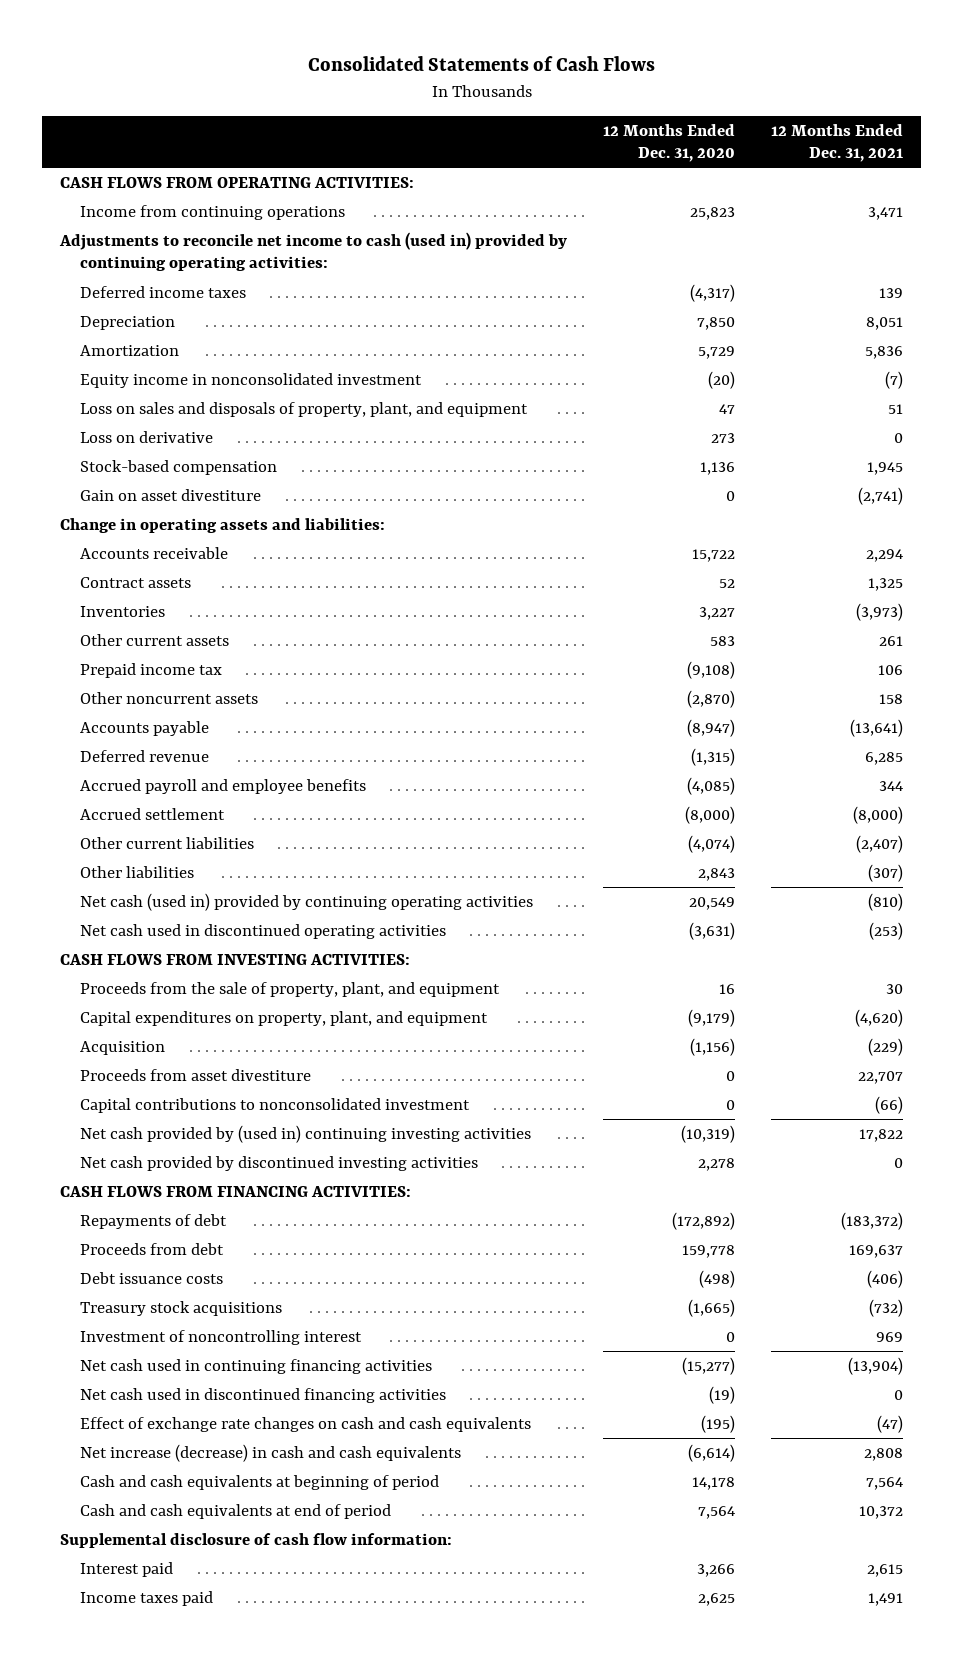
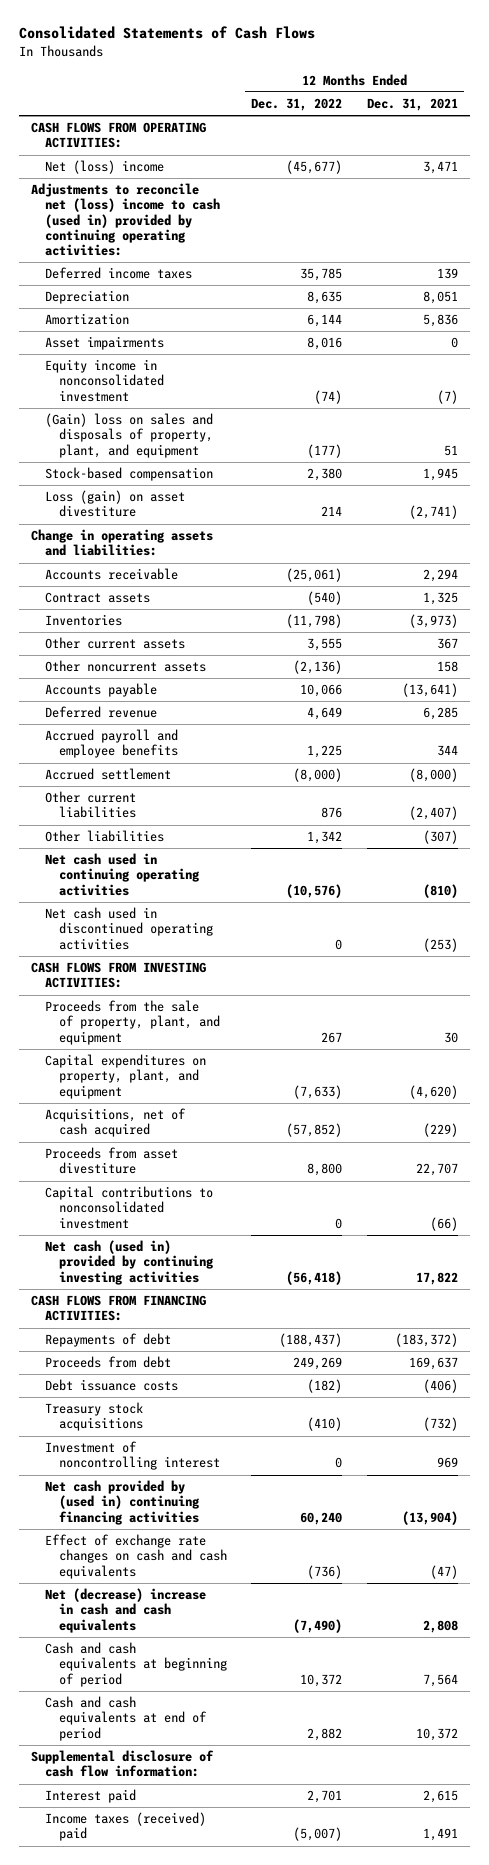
[603,123,736,163] 12 Months Ended Dec. 31, 2020 -> none
none -> [251,97,343,111] Dec. 31, 2022
[80,204,346,220] Income from continuing operations -> [44,160,164,175] Net (loss) income
[58,231,567,272] Adjustments to reconcile net income to cash (used in) provided by continuing operating activities: -> [30,183,220,257] Adjustments to reconcile net (loss) income to cash (used in) provided by continuing operating activities:
none -> [44,336,164,351] Asset impairments
[80,430,214,443] Loss on derivative -> none
[80,401,529,417] Loss on sales and disposals of property, plant, and equipment -> [44,413,213,458] (Gain) loss on sales and disposals of property, plant, and equipment
[80,488,262,501] Gain on asset divestiture -> [44,490,185,518] Loss (gain) on asset divestiture
[80,662,223,678] Prepaid income tax -> none
[879,635,904,646] 261 -> [436,638,458,650] 367
[80,892,534,911] Net cash (used in) provided by continuing operating activities -> [44,853,200,896] Net cash used in continuing operating activities
[80,1040,166,1055] Acquisition -> [44,1108,186,1138] Acquisitions, net of cash acquired
[80,1155,479,1171] Net cash provided by discontinued investing activities -> none
[80,1124,532,1143] Net cash provided by (used in) continuing investing activities -> [44,1240,214,1285] Net cash (used in) provided by continuing investing activities
[80,1387,447,1403] Net cash used in discontinued financing activities -> none
[80,1358,433,1374] Net cash used in continuing financing activities -> [44,1480,200,1525] Net cash provided by (used in) continuing financing activities
[80,1443,462,1462] Net increase (decrease) in cash and cash equivalents -> [44,1588,206,1633] Net (decrease) increase in cash and cash equivalents
[80,1590,214,1606] Income taxes paid -> [44,1812,206,1842] Income taxes (received) paid

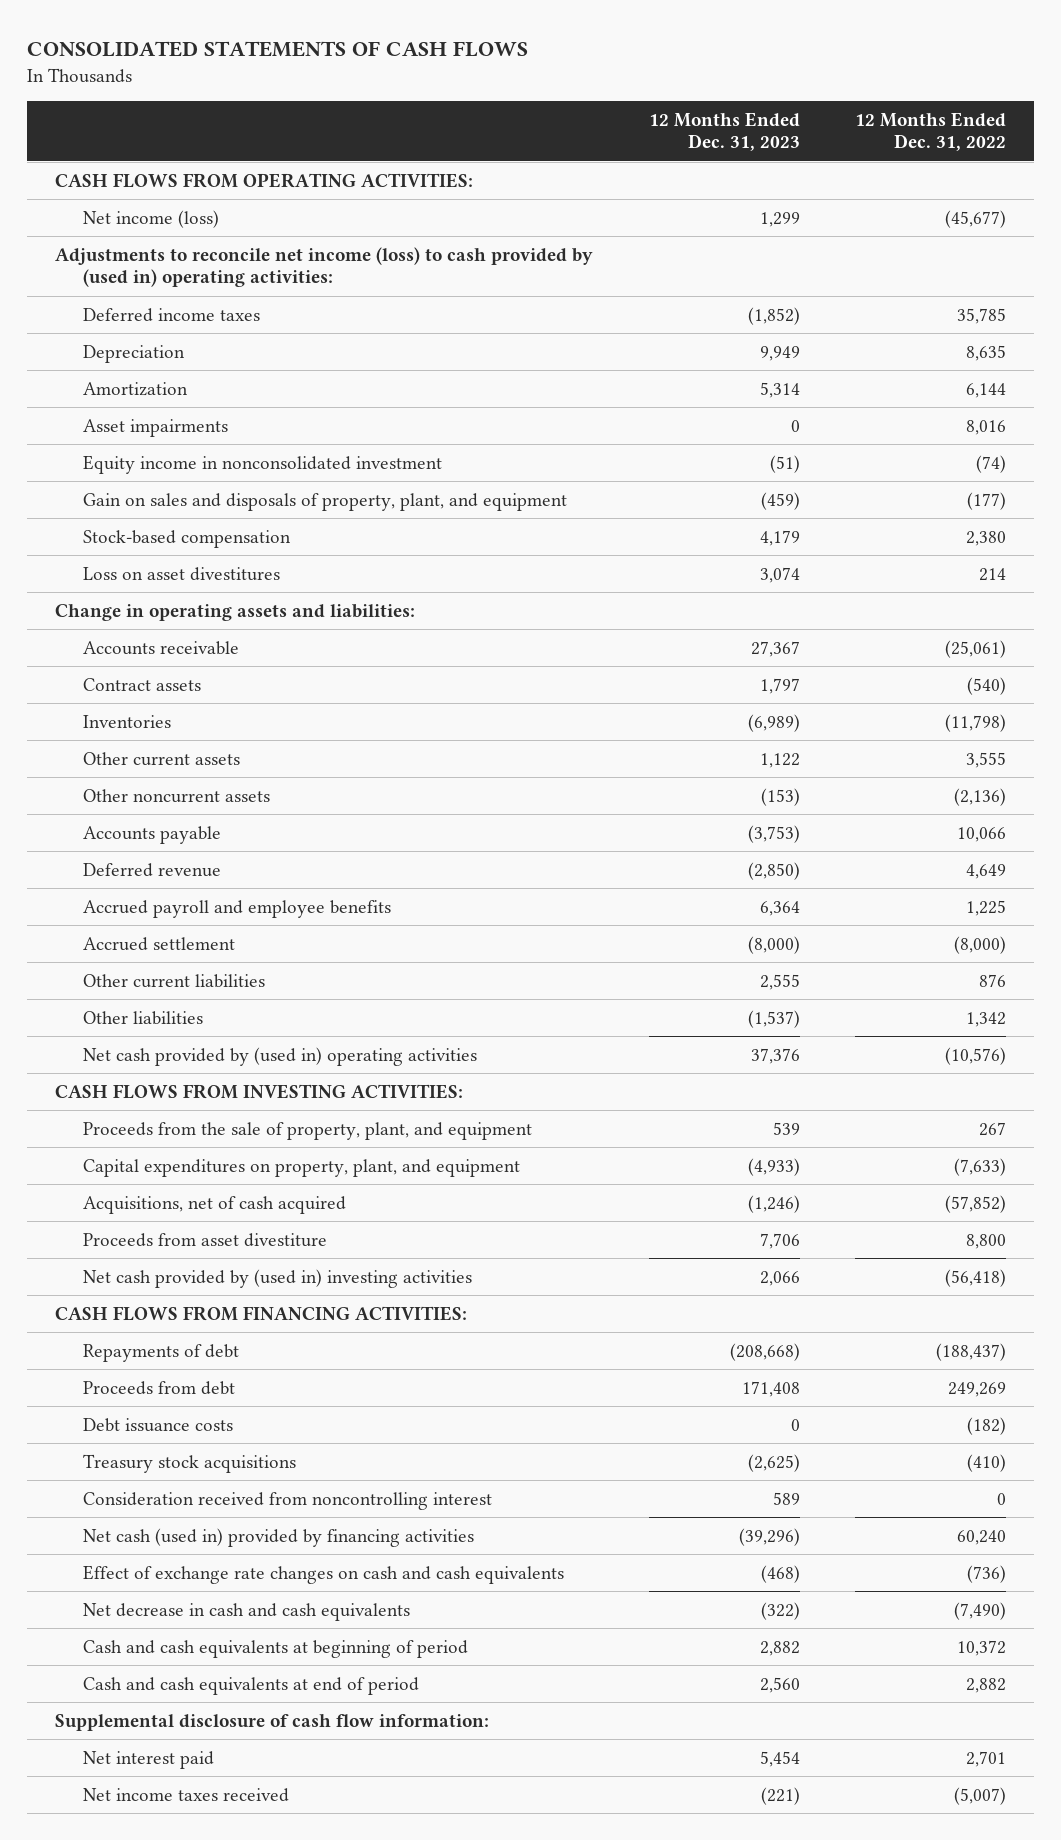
[18,26,315,40] Consolidated Statements of Cash Flows -> [26,41,528,58] CONSOLIDATED STATEMENTS OF CASH FLOWS
[366,97,458,111] Dec. 31, 2021 -> none
none -> [648,111,800,152] 12 Months Ended Dec. 31, 2023
[44,160,164,175] Net (loss) income -> [82,209,219,228] Net income (loss)
[30,183,220,257] Adjustments to reconcile net (loss) income to cash (used in) provided by continuing operating activities: -> [54,246,593,288] Adjustments to reconcile net income (loss) to cash provided by (used in) operating activities:
[44,413,213,458] (Gain) loss on sales and disposals of property, plant, and equipment -> [82,492,567,511] Gain on sales and disposals of property, plant, and equipment
[44,490,185,518] Loss (gain) on asset divestiture -> [82,566,280,581] Loss on asset divestitures
[44,907,213,950] Net cash used in discontinued operating activities -> none
[44,853,200,896] Net cash used in continuing operating activities -> [82,1046,477,1066] Net cash provided by (used in) operating activities
[44,1186,213,1229] Capital contributions to nonconsolidated investment -> none
[44,1240,214,1285] Net cash (used in) provided by continuing investing activities -> [82,1268,472,1288] Net cash provided by (used in) investing activities
[44,1441,220,1471] Investment of noncontrolling interest -> [82,1491,492,1510] Consideration received from noncontrolling interest
[44,1480,200,1525] Net cash provided by (used in) continuing financing activities -> [82,1527,474,1547] Net cash (used in) provided by financing activities
[44,1588,206,1633] Net (decrease) increase in cash and cash equivalents -> [82,1602,410,1621] Net decrease in cash and cash equivalents
[44,1789,136,1804] Interest paid -> [82,1750,214,1769] Net interest paid
[44,1812,206,1842] Income taxes (received) paid -> [82,1787,289,1802] Net income taxes received

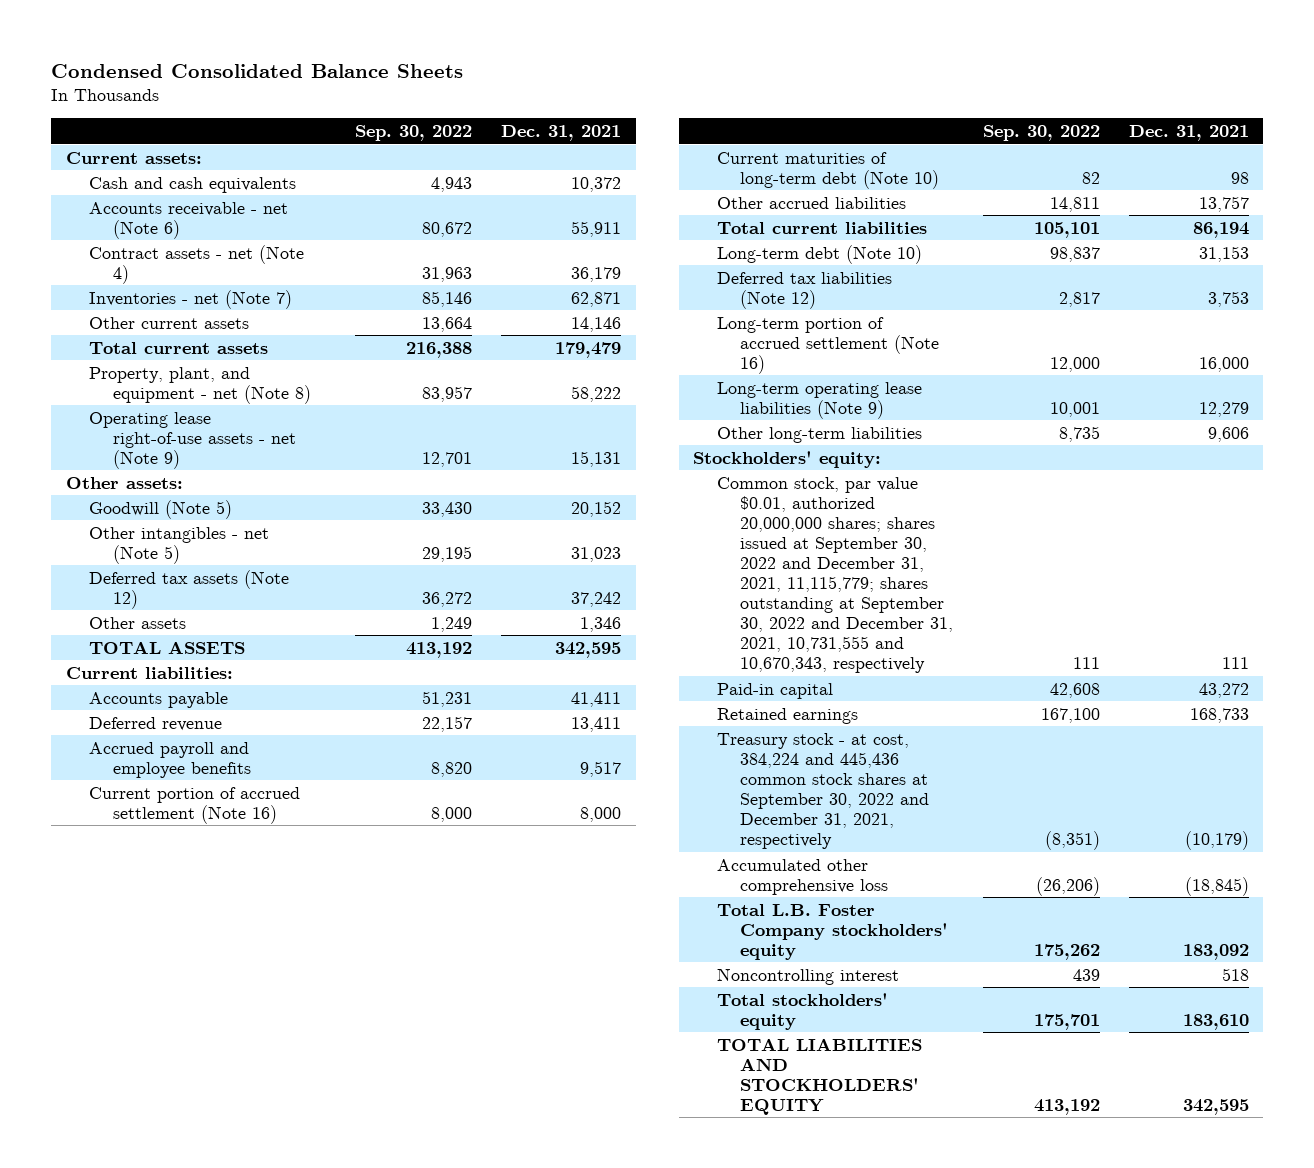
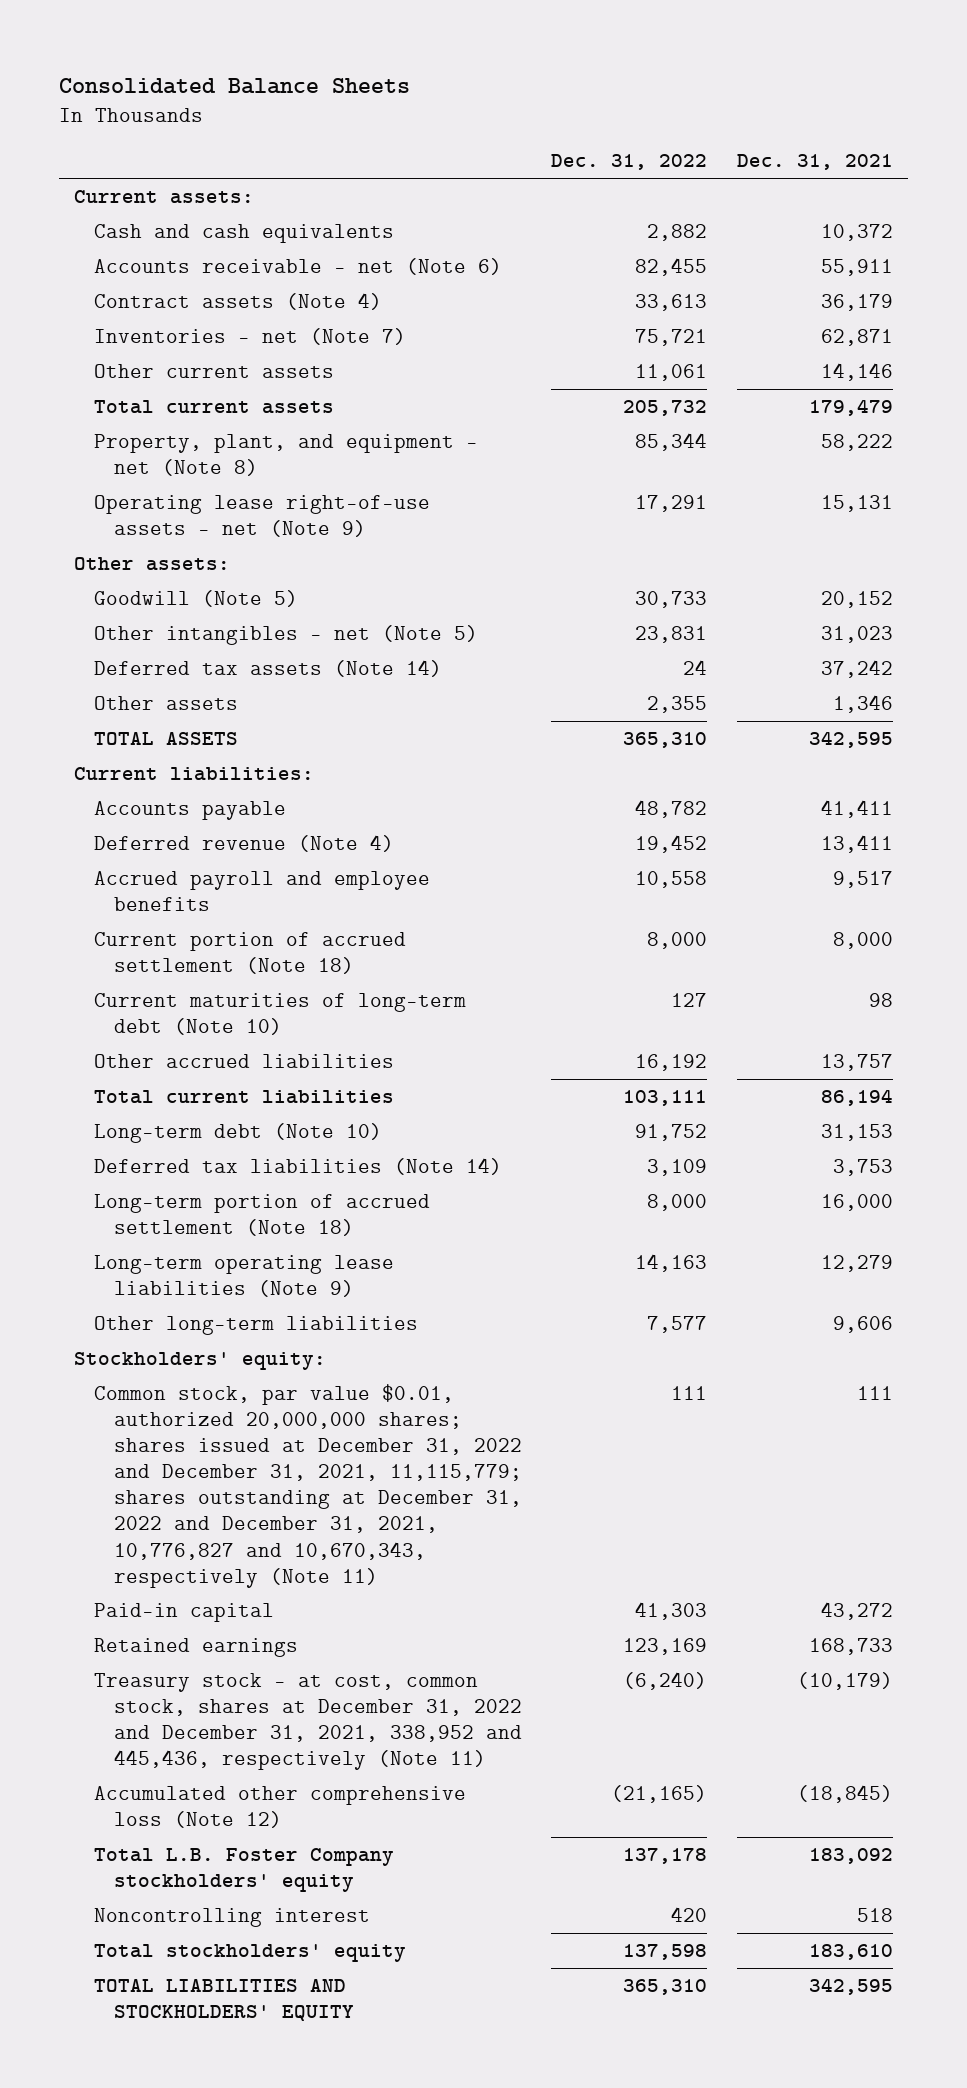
[50,63,463,78] Condensed Consolidated Balance Sheets -> [59,77,411,94] Consolidated Balance Sheets
[354,124,472,141] Sep. 30, 2022 -> none
none -> [551,154,708,171] Dec. 31, 2022
[89,244,305,284] Contract assets - net (Note 4) -> [93,293,382,311] Contract assets (Note 4)
[89,569,290,609] Deferred tax assets (Note 12) -> [93,660,442,678] Deferred tax assets (Note 14)
[89,716,223,731] Deferred revenue -> [93,835,394,853] Deferred revenue (Note 4)
[89,786,301,824] Current portion of accrued settlement (Note 16) -> [93,932,406,975] Current portion of accrued settlement (Note 18)
[716,271,892,309] Deferred tax liabilities (Note 12) -> [93,1158,502,1176] Deferred tax liabilities (Note 14)
[716,316,940,374] Long-term portion of accrued settlement (Note 16) -> [93,1194,430,1237] Long-term portion of accrued settlement (Note 18)
[716,476,954,674] Common stock, par value $0.01, authorized 20,000,000 shares; shares issued at September 30, 2022 and December 31, 2021, 11,115,779; shares outstanding at September 30, 2022 and December 31, 2021, 10,731,555 and 10,670,343, respectively -> [93,1384,522,1588] Common stock, par value $0.01, authorized 20,000,000 shares; shares issued at December 31, 2022 and December 31, 2021, 11,115,779; shares outstanding at December 31, 2022 and December 31, 2021, 10,776,827 and 10,670,343, respectively (Note 11)
[716,732,930,850] Treasury stock - at cost, 384,224 and 445,436 common stock shares at September 30, 2022 and December 31, 2021, respectively -> [93,1673,522,1771] Treasury stock - at cost, common stock, shares at December 31, 2022 and December 31, 2021, 338,952 and 445,436, respectively (Note 11)
[716,858,889,895] Accumulated other comprehensive loss -> [93,1786,466,1829] Accumulated other comprehensive loss (Note 12)

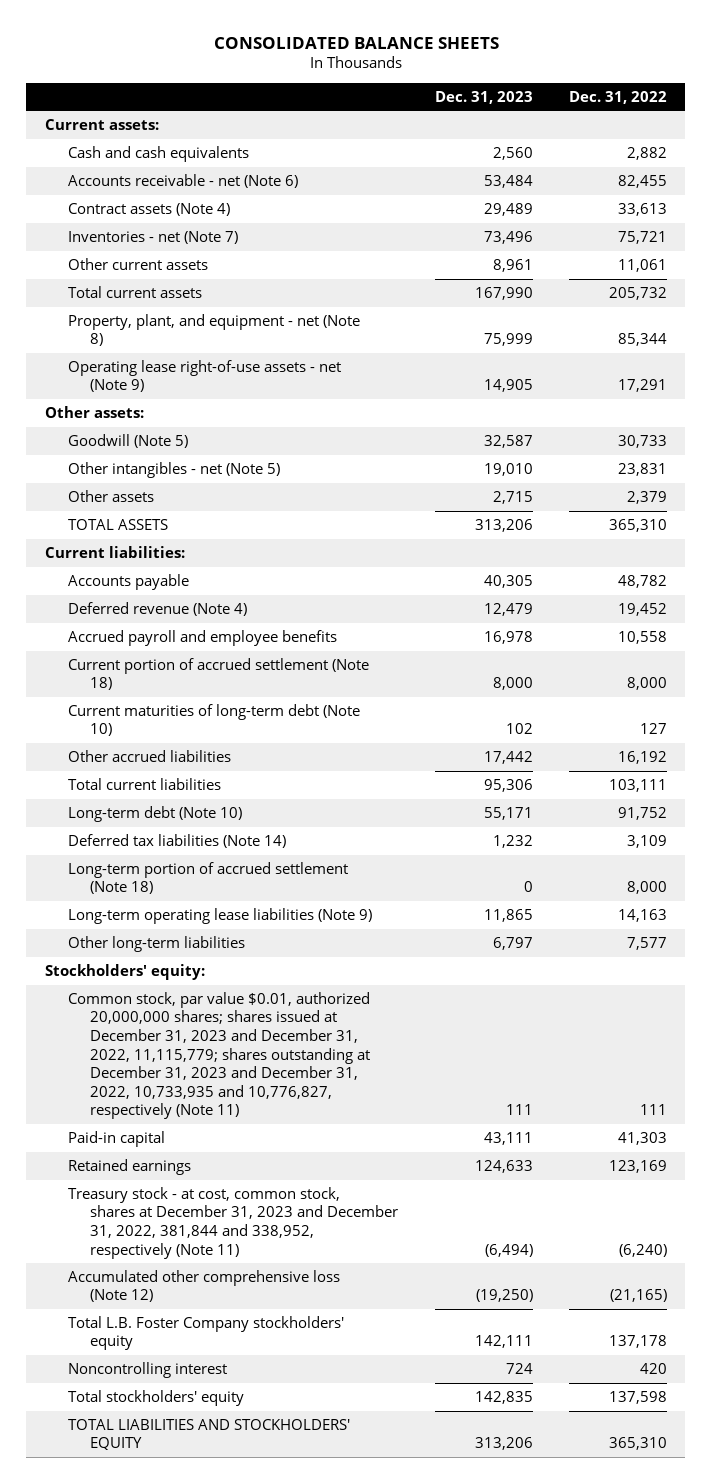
[59,77,411,94] Consolidated Balance Sheets -> [213,36,499,49] CONSOLIDATED BALANCE SHEETS
[736,154,893,171] Dec. 31, 2021 -> none
none -> [434,90,533,104] Dec. 31, 2023
[93,660,442,678] Deferred tax assets (Note 14) -> none
[647,696,708,714] 2,355 -> [626,490,667,504] 2,379
[93,1384,522,1588] Common stock, par value $0.01, authorized 20,000,000 shares; shares issued at December 31, 2022 and December 31, 2021, 11,115,779; shares outstanding at December 31, 2022 and December 31, 2021, 10,776,827 and 10,670,343, respectively (Note 11) -> [67,991,371,1120] Common stock, par value $0.01, authorized 20,000,000 shares; shares issued at December 31, 2023 and December 31, 2022, 11,115,779; shares outstanding at December 31, 2023 and December 31, 2022, 10,733,935 and 10,776,827, respectively (Note 11)
[93,1673,522,1771] Treasury stock - at cost, common stock, shares at December 31, 2022 and December 31, 2021, 338,952 and 445,436, respectively (Note 11) -> [67,1186,399,1259] Treasury stock - at cost, common stock, shares at December 31, 2023 and December 31, 2022, 381,844 and 338,952, respectively (Note 11)

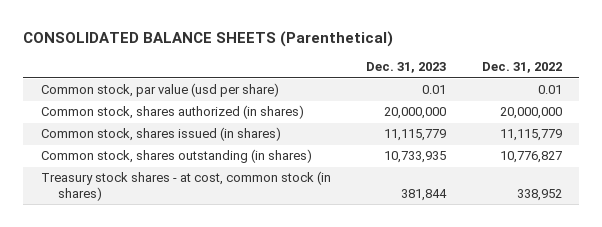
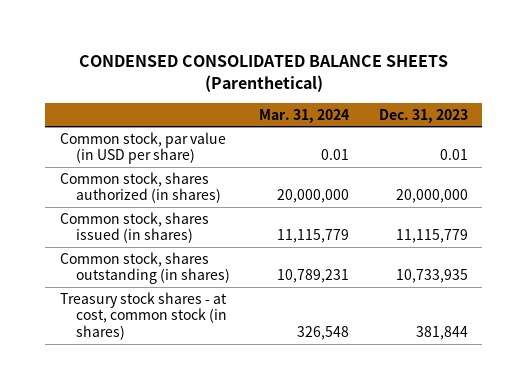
[22,31,393,48] CONSOLIDATED BALANCE SHEETS (Parenthetical) -> [78,54,448,92] CONDENSED CONSOLIDATED BALANCE SHEETS (Parenthetical)
[481,62,562,74] Dec. 31, 2022 -> none
none -> [259,108,350,123] Mar. 31, 2024
[40,83,279,98] Common stock, par value (usd per share) -> [59,131,226,165] Common stock, par value (in USD per share)

